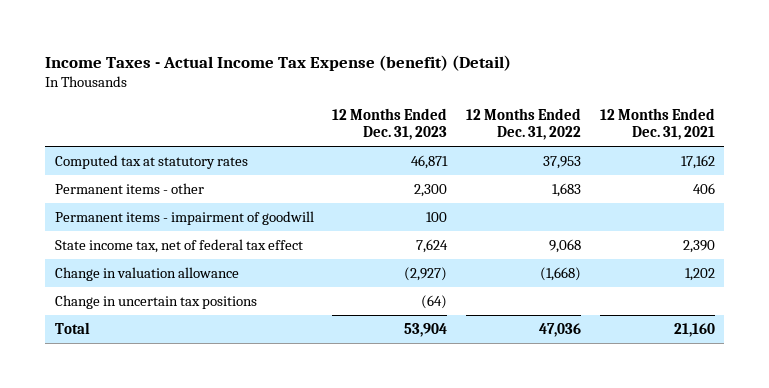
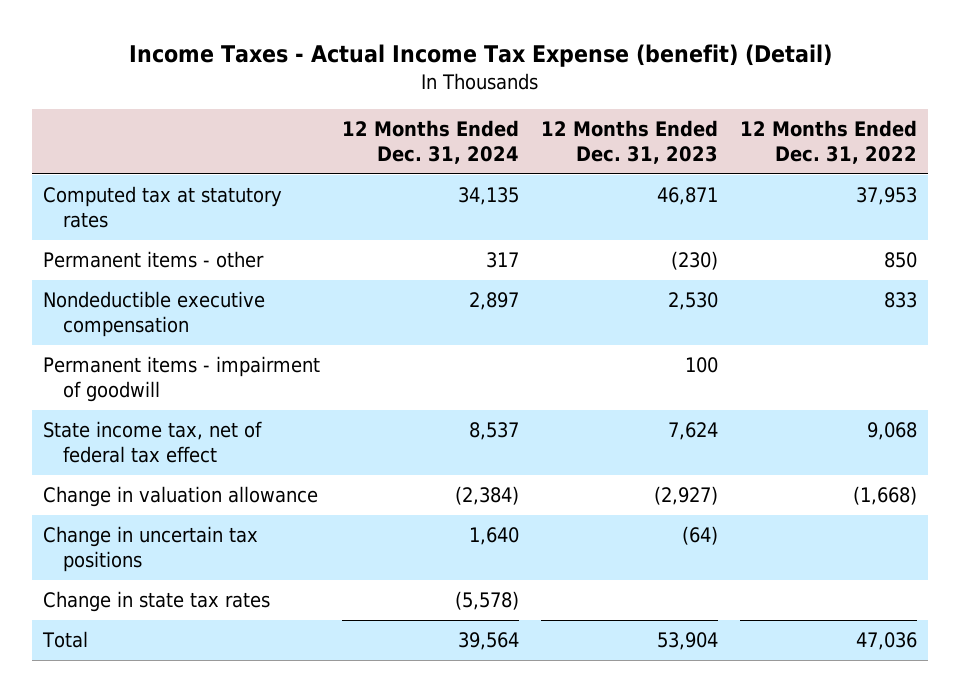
[599,108,715,141] 12 Months Ended Dec. 31, 2021 -> none
none -> [341,120,519,165] 12 Months Ended Dec. 31, 2024
[414,183,448,197] 2,300 -> [670,251,718,271] (230)
[551,182,581,197] 1,683 -> [883,252,917,269] 850
none -> [42,291,265,338] Nondeductible executive compensation
none -> [42,591,270,613] Change in state tax rates

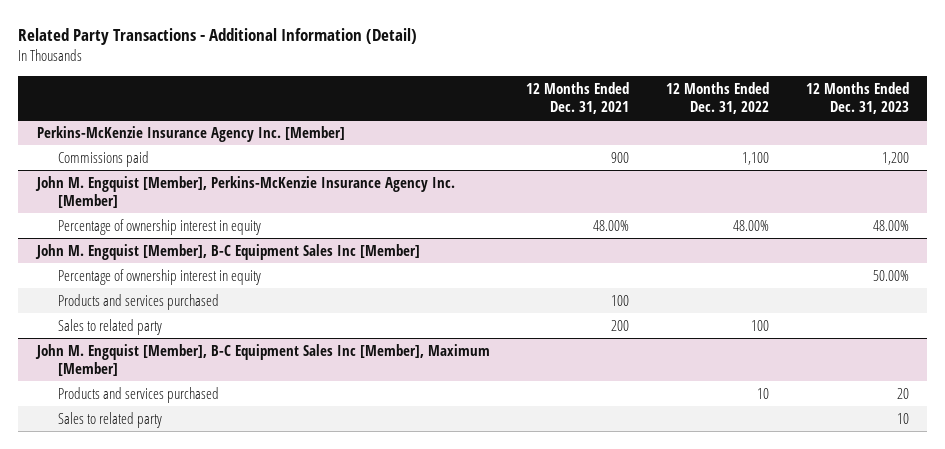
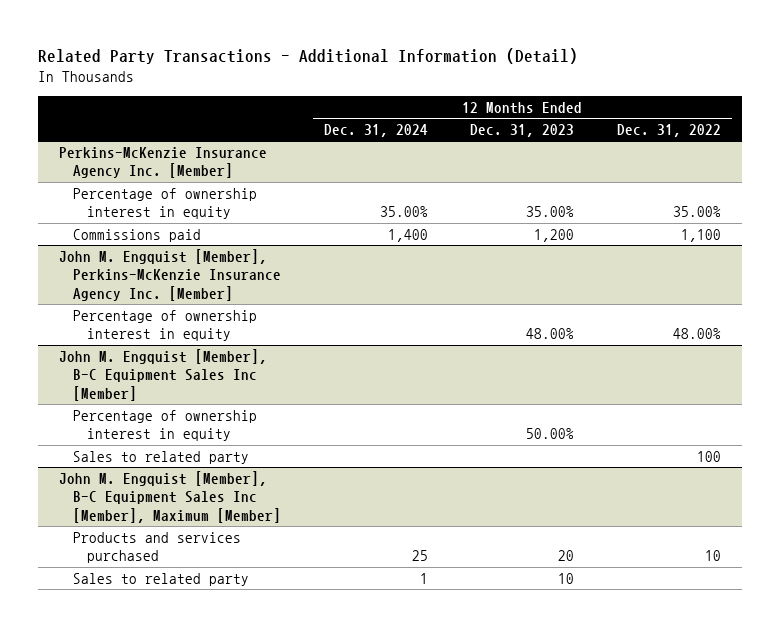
[526,81,630,114] 12 Months Ended Dec. 31, 2021 -> none
none -> [323,123,428,137] Dec. 31, 2024
none -> [73,187,258,220] Percentage of ownership interest in equity
[57,293,219,310] Products and services purchased -> none

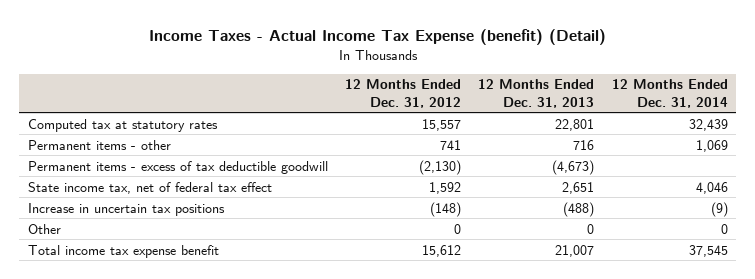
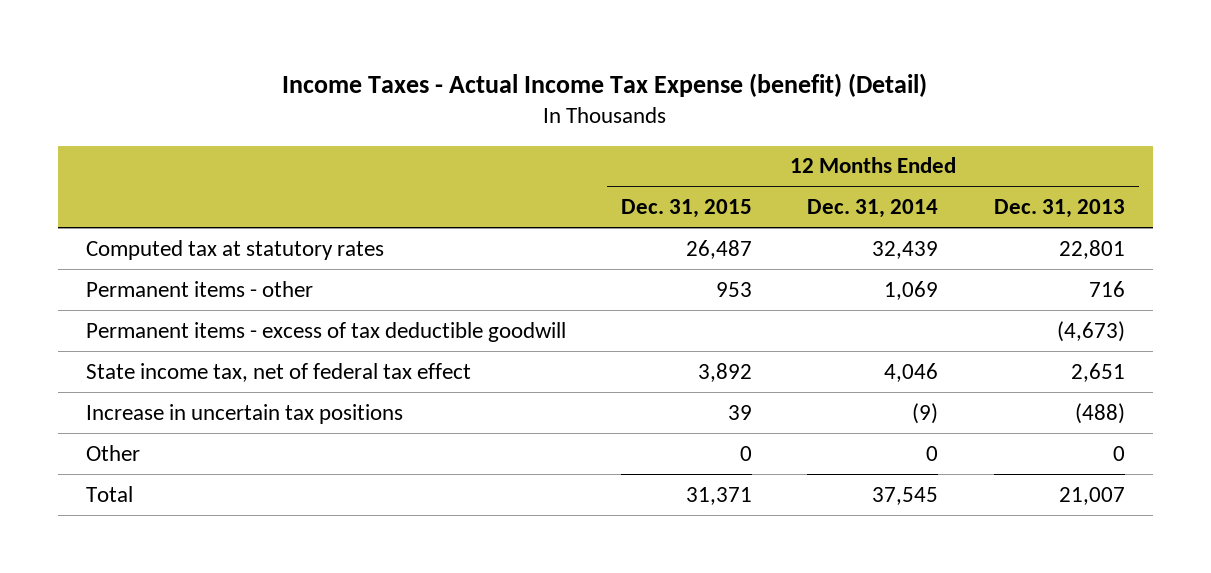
[345,79,462,108] 12 Months Ended Dec. 31, 2012 -> none
none -> [621,199,753,219] Dec. 31, 2015
[27,244,219,258] Total income tax expense benefit -> [85,485,133,502] Total

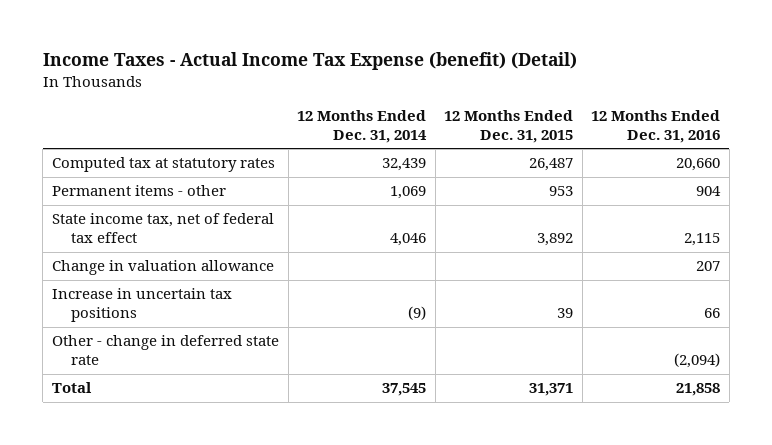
[993,199,1125,219] Dec. 31, 2013 -> none
none -> [591,110,721,143] 12 Months Ended Dec. 31, 2016
[85,321,566,342] Permanent items - excess of tax deductible goodwill -> none
none -> [52,260,275,276] Change in valuation allowance
[85,444,140,461] Other -> none
none -> [52,335,280,366] Other - change in deferred state rate

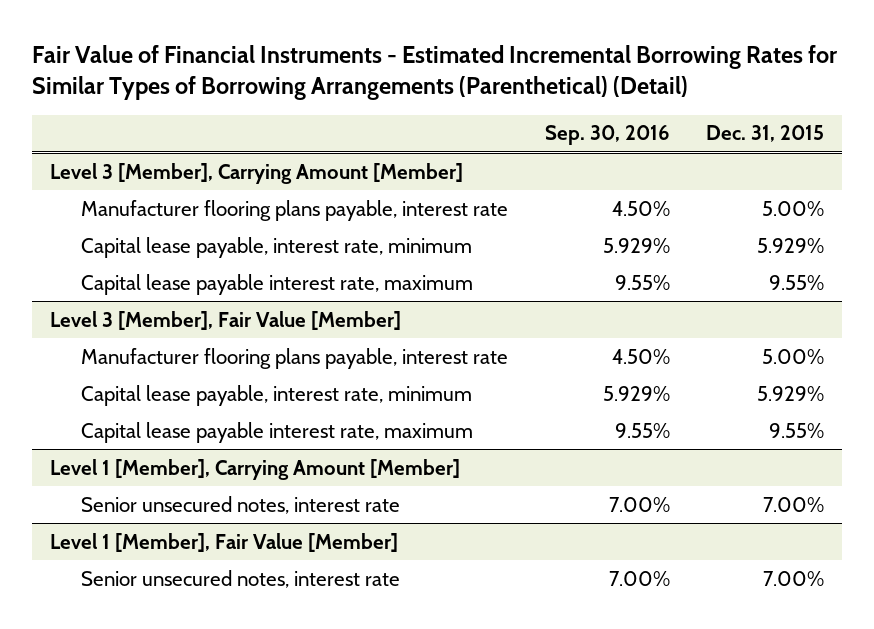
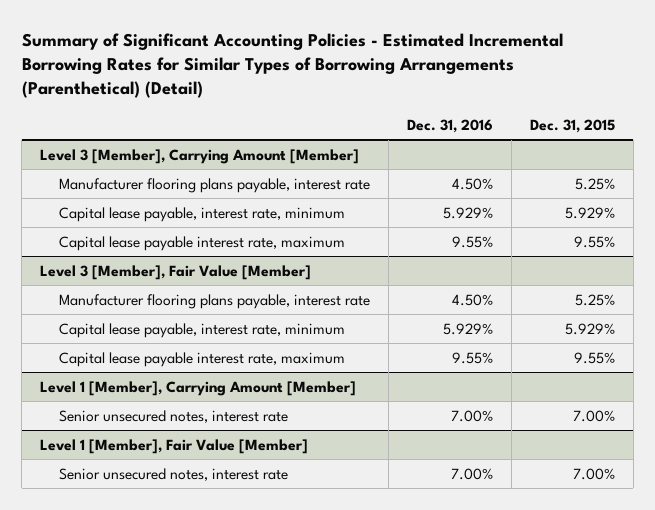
[31,45,838,101] Fair Value of Financial Instruments - Estimated Incremental Borrowing Rates for Similar Types of Borrowing Arrangements (Parenthetical) (Detail) -> [21,33,563,99] Summary of Significant Accounting Policies - Estimated Incremental Borrowing Rates for Similar Types of Borrowing Arrangements (Parenthetical) (Detail)
[544,125,670,146] Sep. 30, 2016 -> none
none -> [407,118,494,133] Dec. 31, 2016
[762,200,825,216] 5.00% -> [574,177,615,190] 5.25%
[762,348,825,364] 5.00% -> [574,293,615,306] 5.25%

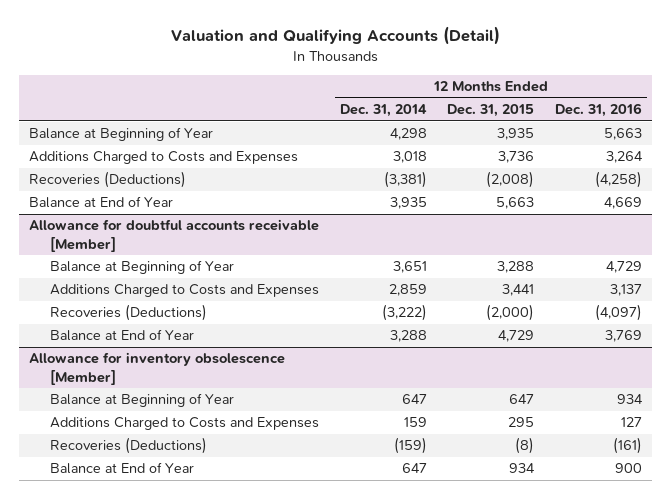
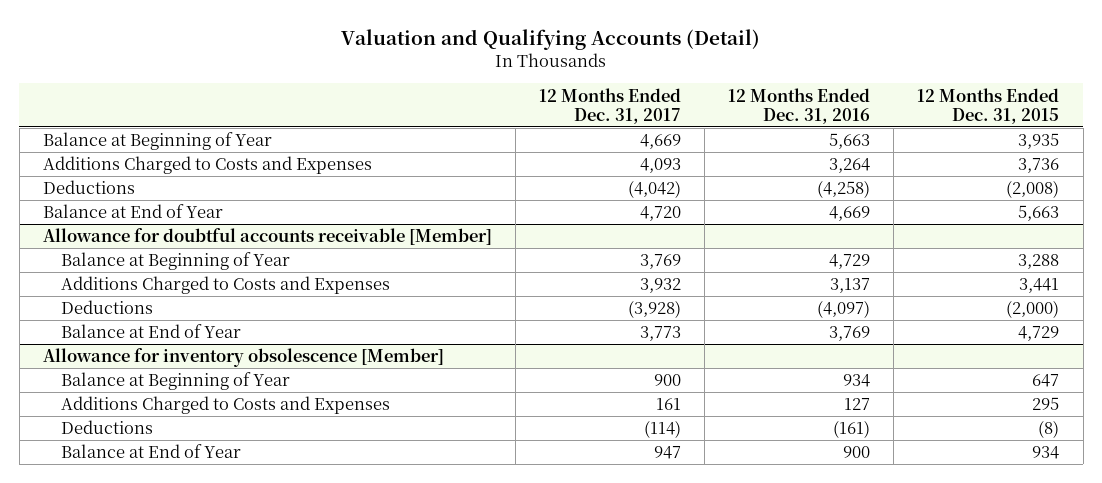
[339,104,427,118] Dec. 31, 2014 -> none
none -> [539,87,682,124] 12 Months Ended Dec. 31, 2017
[29,171,187,189] Recoveries (Deductions) -> [43,180,136,195] Deductions
[49,304,207,322] Recoveries (Deductions) -> [60,300,153,315] Deductions
[49,437,207,455] Recoveries (Deductions) -> [60,420,153,435] Deductions

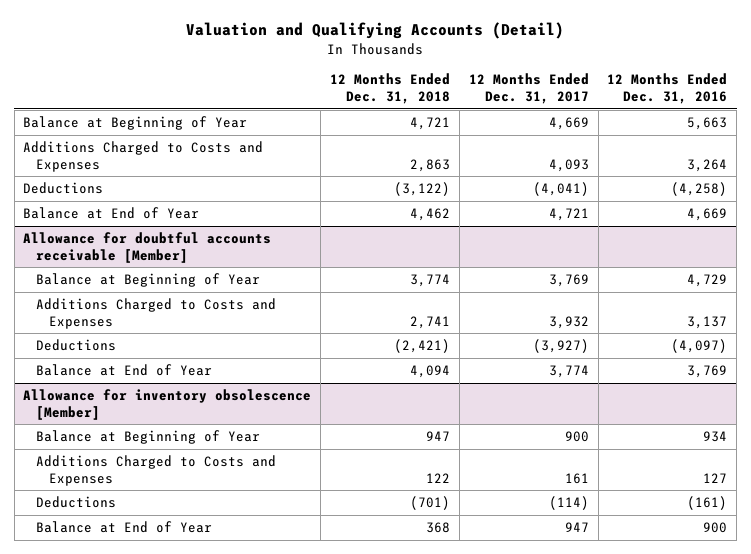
[917,87,1060,124] 12 Months Ended Dec. 31, 2015 -> none
none -> [330,73,451,104] 12 Months Ended Dec. 31, 2018
[628,180,682,199] (4,042) -> [532,182,589,197] (4,041)
[640,206,682,222] 4,720 -> [548,208,589,222] 4,721
[628,300,682,319] (3,928) -> [532,339,589,354] (3,927)
[640,326,682,342] 3,773 -> [548,365,589,379] 3,774

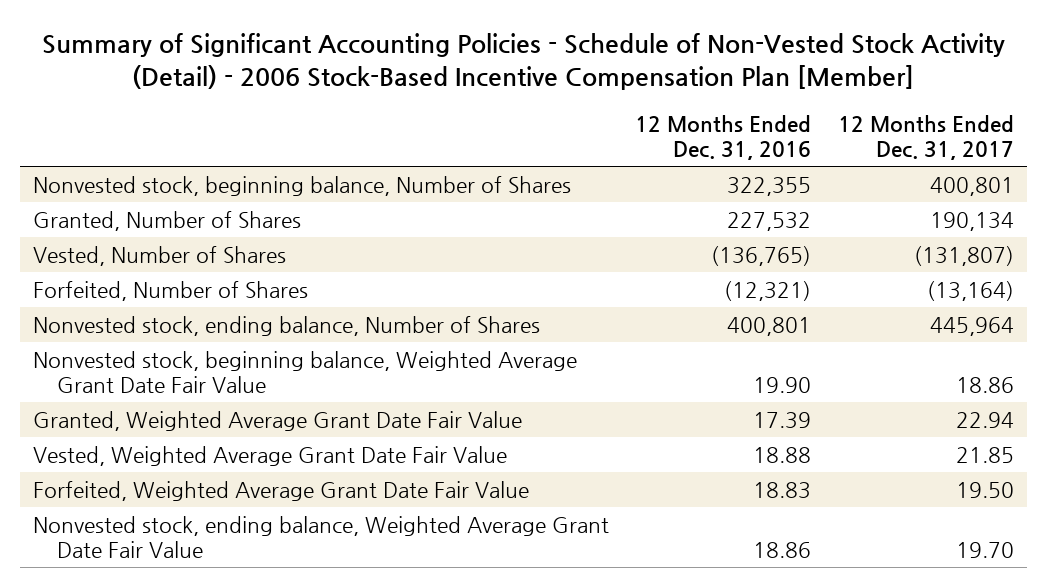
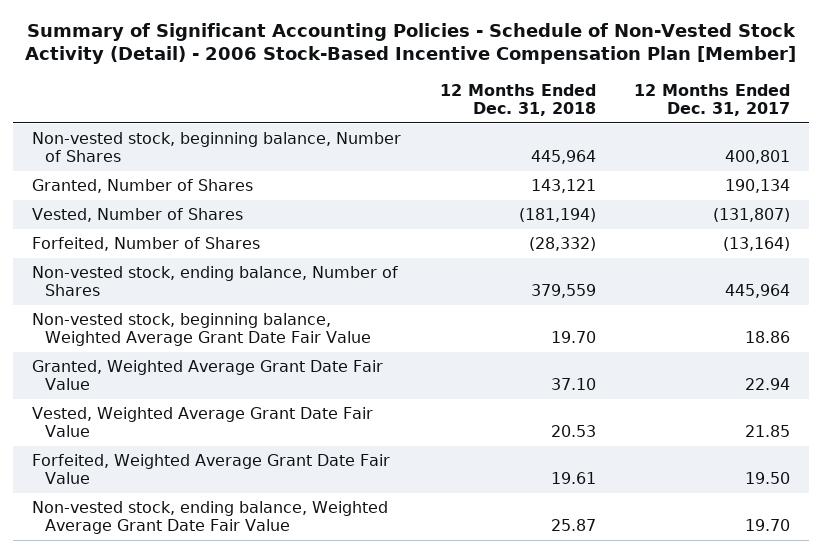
[635,115,812,160] 12 Months Ended Dec. 31, 2016 -> none
none -> [439,83,596,117] 12 Months Ended Dec. 31, 2018
[32,175,571,196] Nonvested stock, beginning balance, Number of Shares -> [31,132,401,163] Non-vested stock, beginning balance, Number of Shares
[32,315,540,336] Nonvested stock, ending balance, Number of Shares -> [31,266,398,297] Non-vested stock, ending balance, Number of Shares
[32,350,577,393] Nonvested stock, beginning balance, Weighted Average Grant Date Fair Value -> [31,313,371,347] Non-vested stock, beginning balance, Weighted Average Grant Date Fair Value
[32,515,609,558] Nonvested stock, ending balance, Weighted Average Grant Date Fair Value -> [31,501,388,535] Non-vested stock, ending balance, Weighted Average Grant Date Fair Value

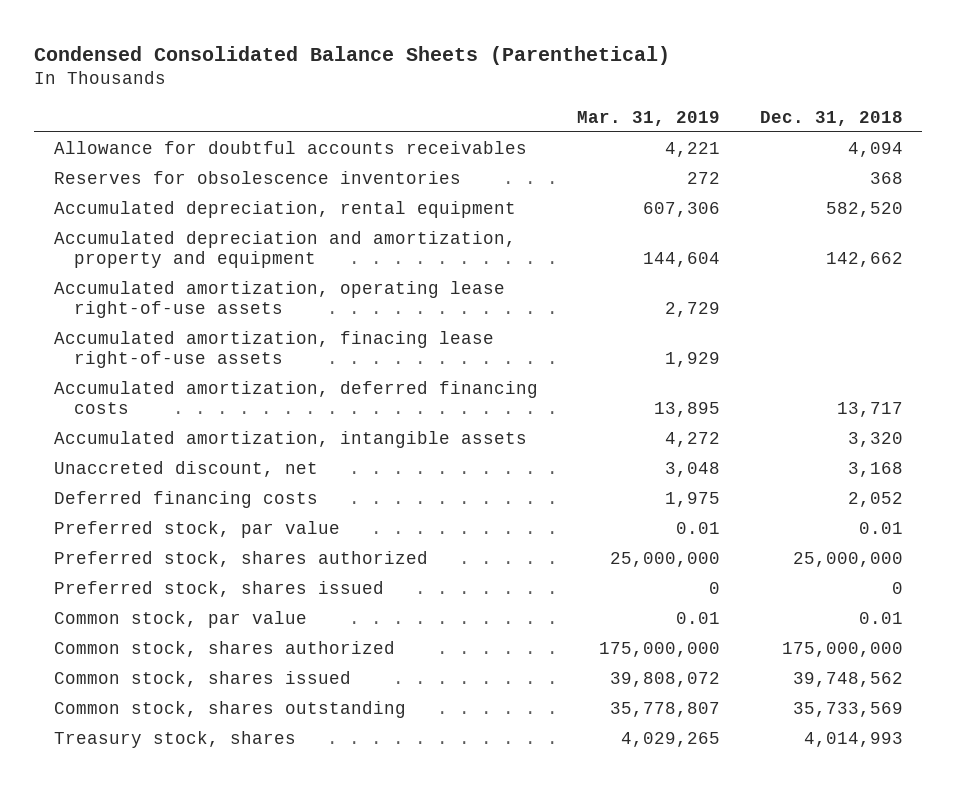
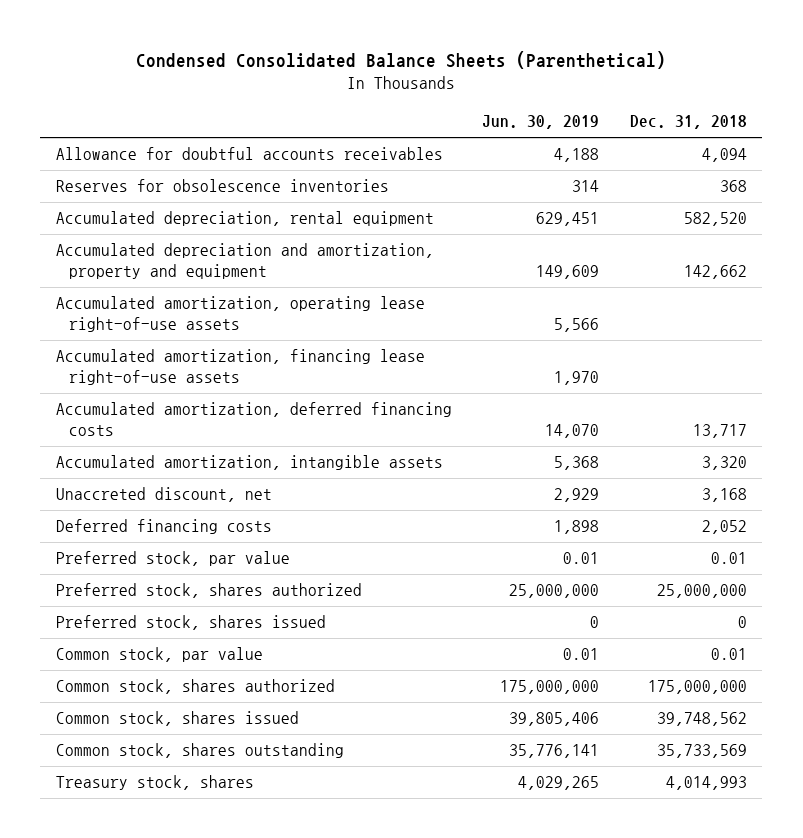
[577,110,721,126] Mar. 31, 2019 -> none
none -> [482,115,600,130] Jun. 30, 2019
[53,330,494,368] Accumulated amortization, finacing lease right-of-use assets -> [55,349,425,385] Accumulated amortization, financing lease right-of-use assets

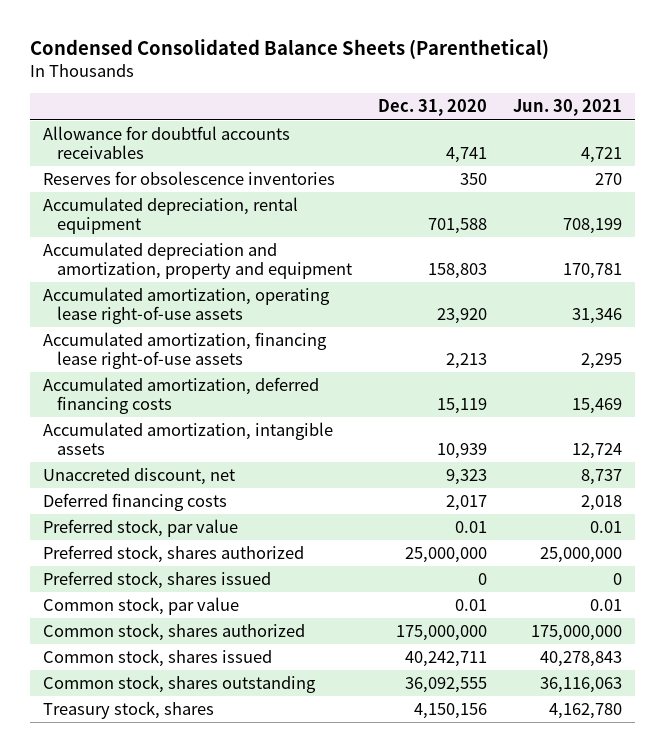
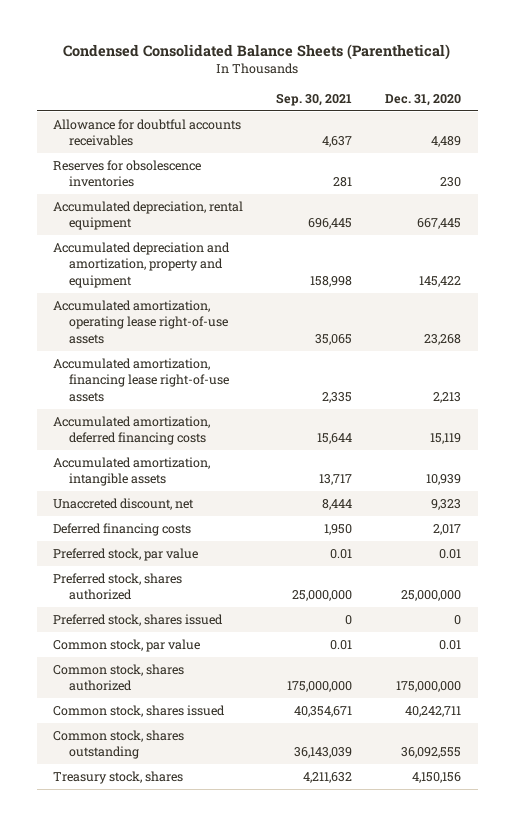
[512,99,622,117] Jun. 30, 2021 -> none
none -> [276,92,353,106] Sep. 30, 2021
[445,146,487,163] 4,741 -> [431,136,462,148] 4,489
[459,173,487,186] 350 -> [440,177,462,188] 230
[427,217,487,234] 701,588 -> [417,218,462,230] 667,445
[427,262,487,279] 158,803 -> [419,275,462,287] 145,422
[436,307,487,324] 23,920 -> [424,333,462,345] 23,268

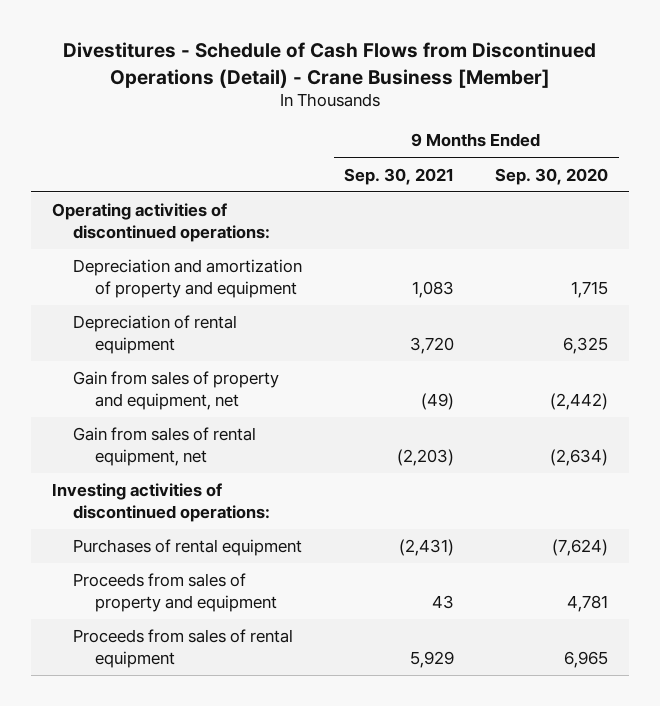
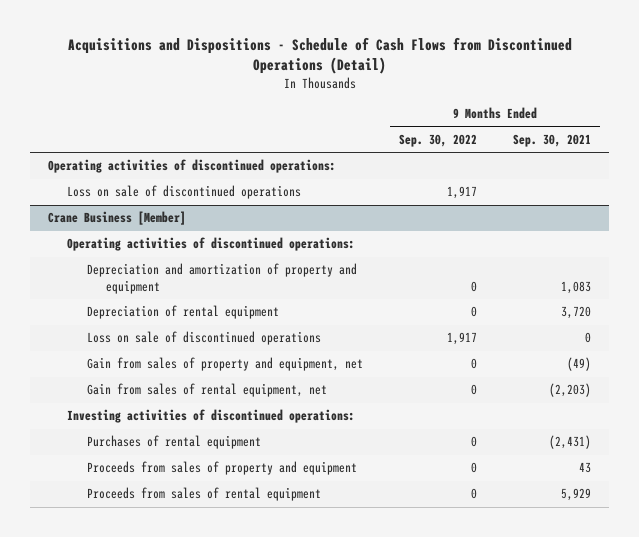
[63,42,597,88] Divestitures - Schedule of Cash Flows from Discontinued Operations (Detail) - Crane Business [Member] -> [67,37,572,75] Acquisitions and Dispositions - Schedule of Cash Flows from Discontinued Operations (Detail)
[495,167,609,185] Sep. 30, 2020 -> none
none -> [398,134,477,148] Sep. 30, 2022
none -> [67,185,302,200] Loss on sale of discontinued operations
none -> [48,211,187,226] Crane Business [Member]
none -> [67,237,356,252] Operating activities of discontinued operations:
none -> [86,331,321,346] Loss on sale of discontinued operations

